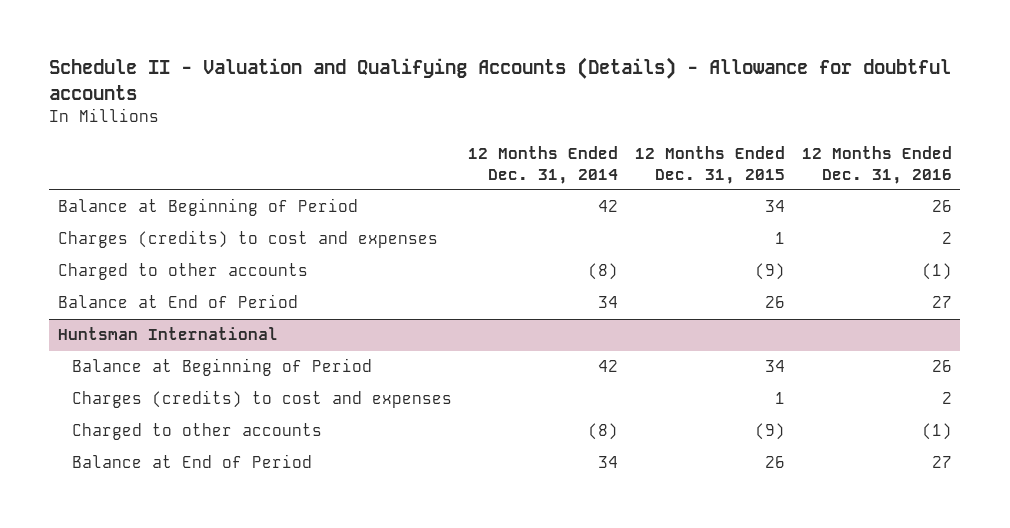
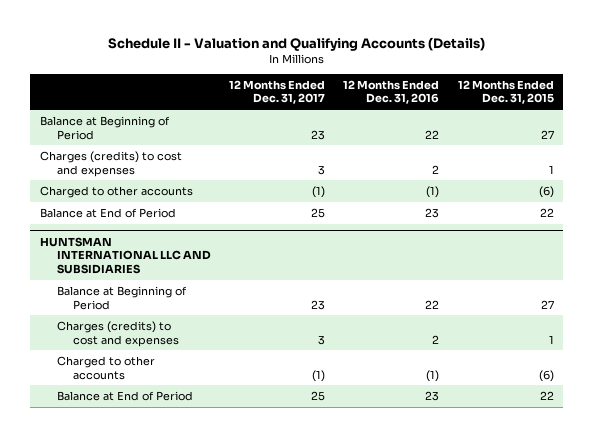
[49,57,952,100] Schedule II - Valuation and Qualifying Accounts (Details) - Allowance for doubtful accounts -> [107,36,485,51] Schedule II - Valuation and Qualifying Accounts (Details)
[468,146,619,184] 12 Months Ended Dec. 31, 2014 -> none
none -> [228,79,325,105] 12 Months Ended Dec. 31, 2017
[765,200,786,213] 34 -> [540,129,554,139] 27
[932,200,953,213] 26 -> [425,129,440,139] 22
[57,327,278,341] Huntsman International -> none
[755,263,786,281] (9) -> [538,186,554,199] (6)
[765,296,786,309] 26 -> [539,208,554,218] 22
[932,296,953,309] 27 -> [425,208,440,219] 23
none -> [39,236,211,274] HUNTSMAN INTERNATIONAL LLC AND SUBSIDIARIES
[765,360,786,373] 34 -> [540,299,554,309] 27
[932,360,953,373] 26 -> [425,299,440,309] 22
[755,423,786,441] (9) -> [538,369,554,382] (6)
[765,456,786,469] 26 -> [539,391,554,401] 22
[932,456,953,469] 27 -> [425,391,440,402] 23

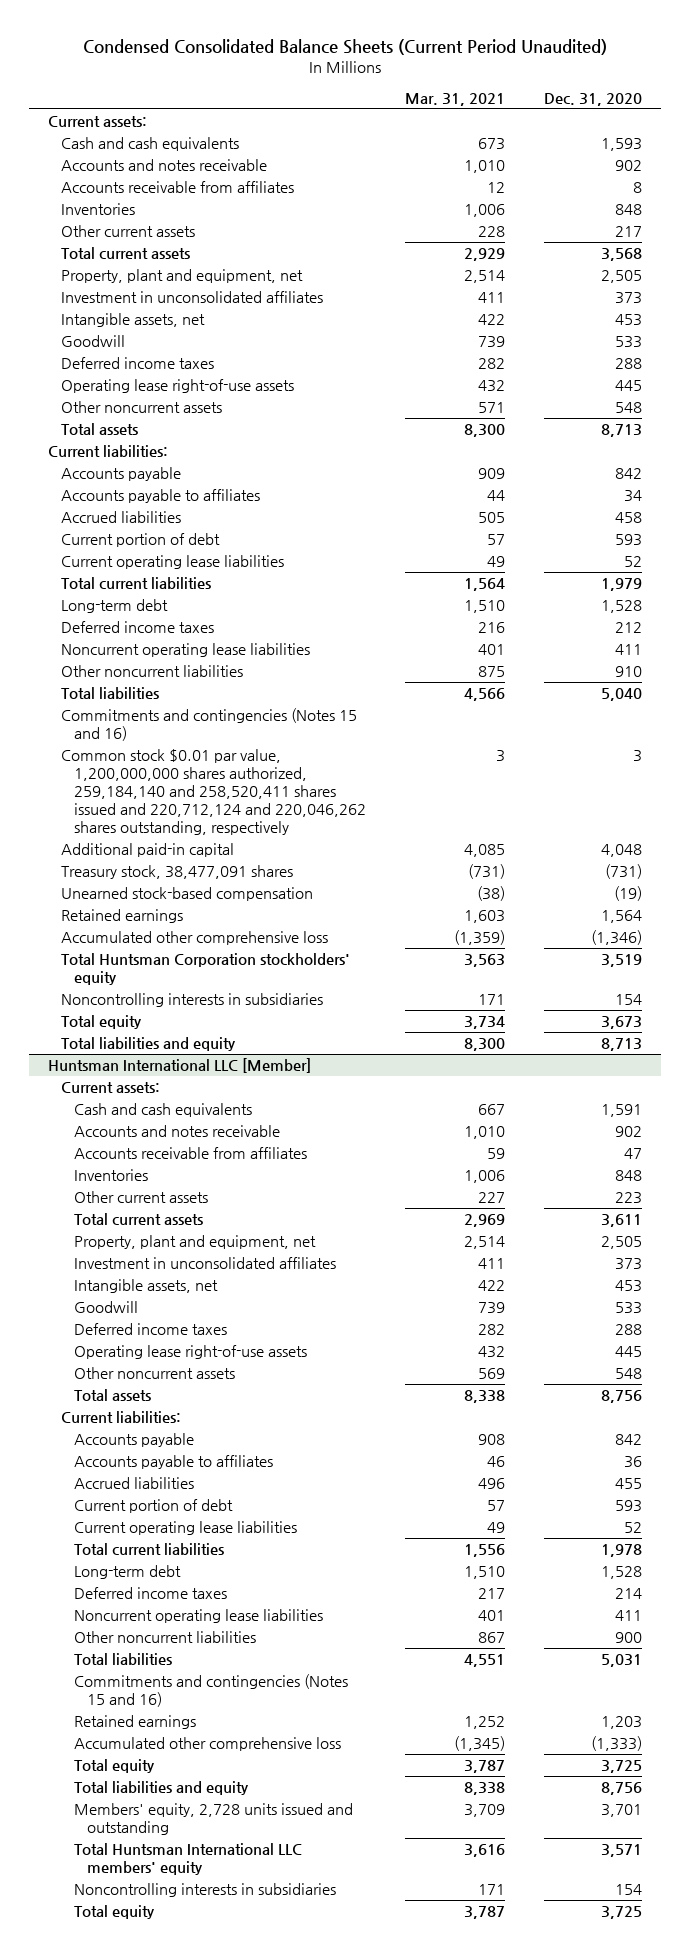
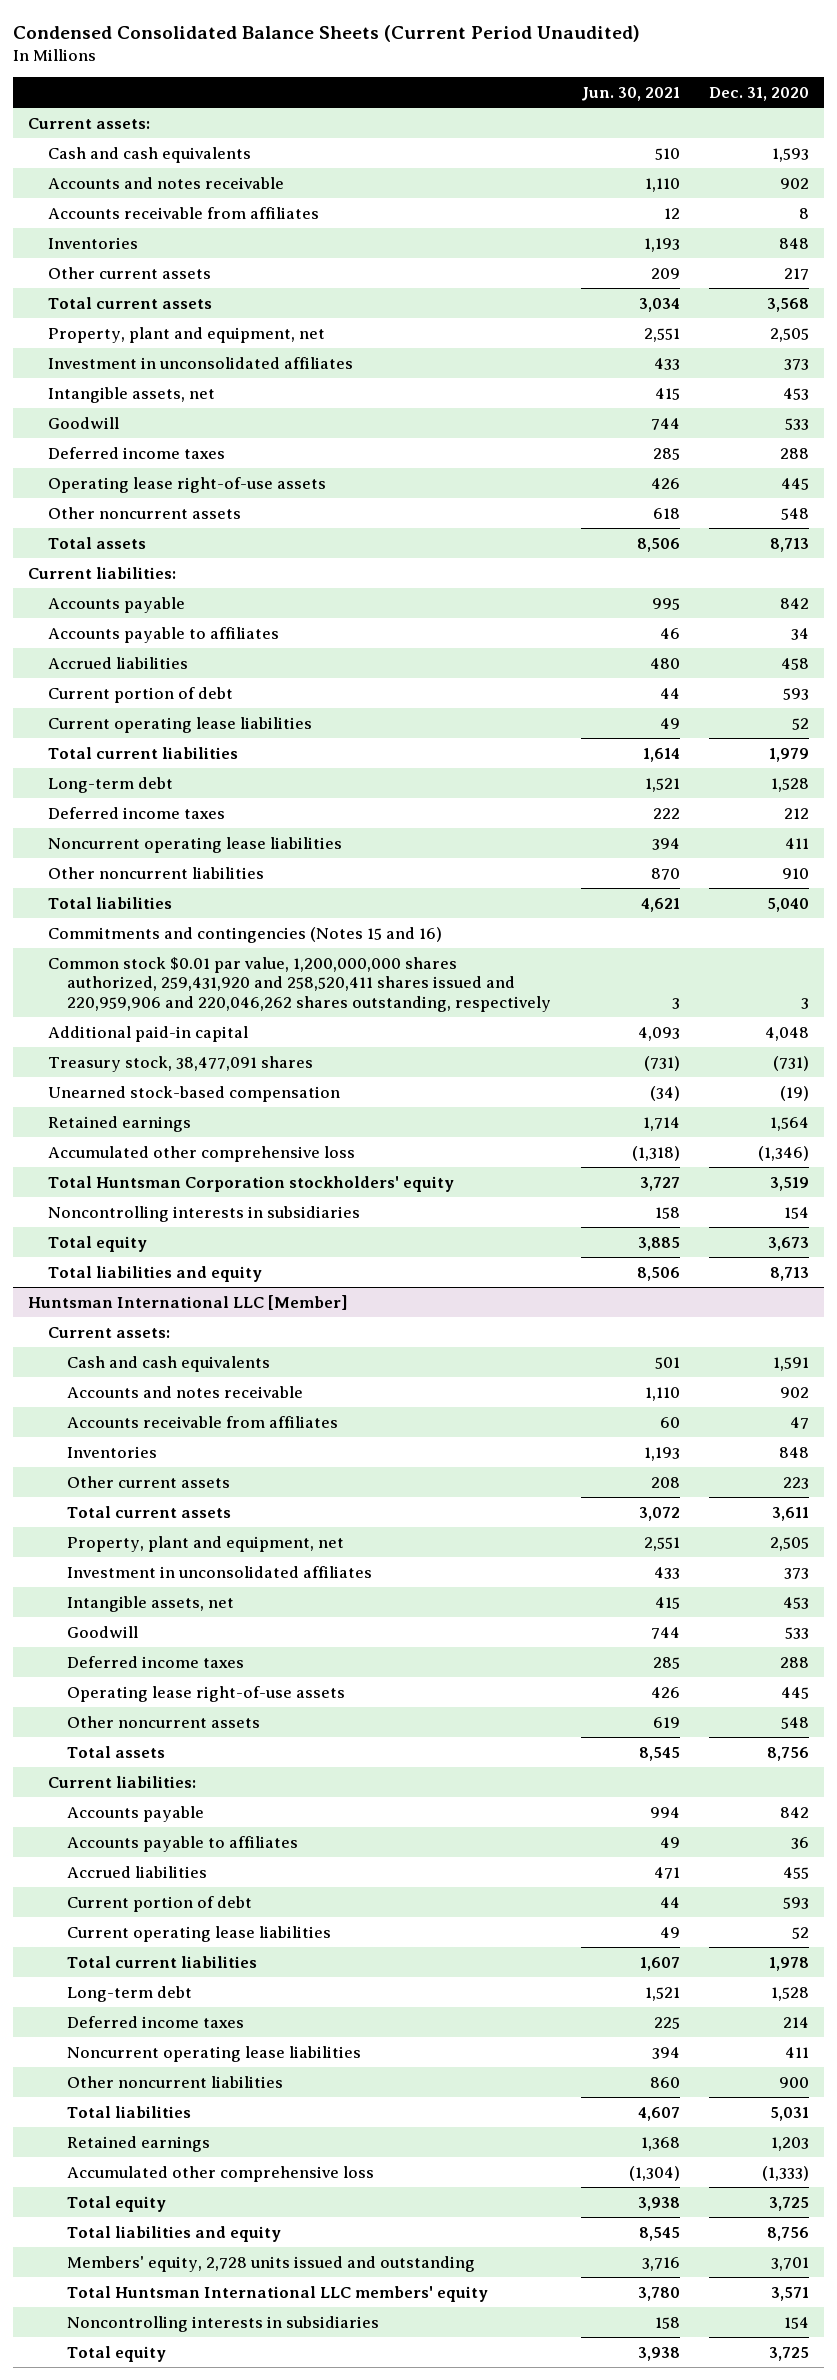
[404,92,505,106] Mar. 31, 2021 -> none
none -> [580,86,680,101] Jun. 30, 2021
[61,749,367,835] Common stock $0.01 par value, 1,200,000,000 shares authorized, 259,184,140 and 258,520,411 shares issued and 220,712,124 and 220,046,262 shares outstanding, respectively -> [47,956,552,1013] Common stock $0.01 par value, 1,200,000,000 shares authorized, 259,431,920 and 258,520,411 shares issued and 220,959,906 and 220,046,262 shares outstanding, respectively
[74,1674,349,1708] Commitments and contingencies (Notes 15 and 16) -> none

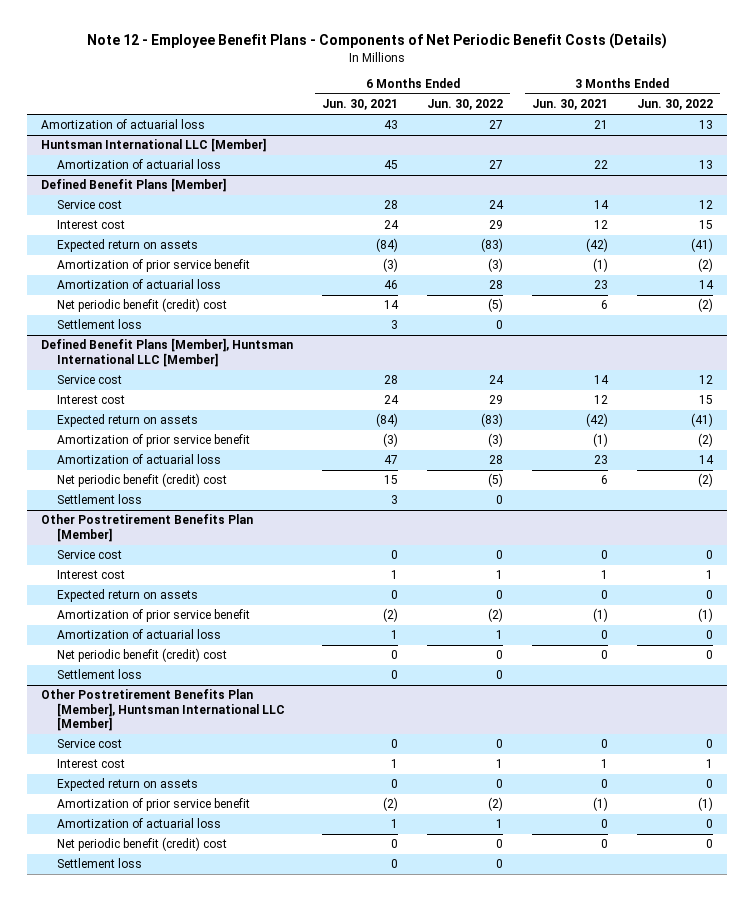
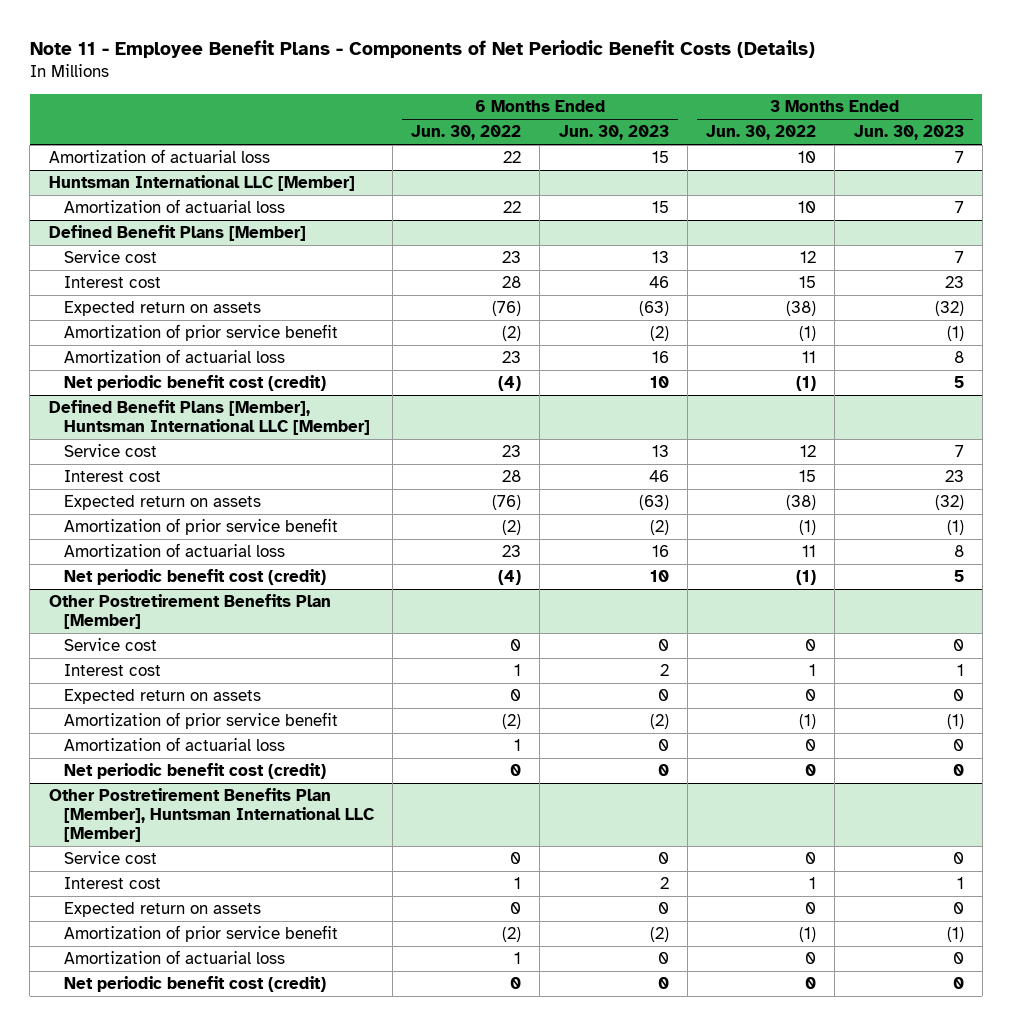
[86,33,667,50] Note 12 - Employee Benefit Plans - Components of Net Periodic Benefit Costs (Details) -> [29,40,815,59] Note 11 - Employee Benefit Plans - Components of Net Periodic Benefit Costs (Details)
[322,99,399,111] Jun. 30, 2021 -> none
[531,99,608,111] Jun. 30, 2021 -> none
none -> [558,125,669,141] Jun. 30, 2023
none -> [853,125,964,141] Jun. 30, 2023
[488,120,503,130] 27 -> [503,151,522,164] 22
[698,120,713,130] 13 -> [798,151,817,164] 10
[488,160,503,170] 27 -> [503,201,522,214] 22
[698,160,713,170] 13 -> [798,201,817,214] 10
[57,319,143,330] Settlement loss -> none
[488,200,504,210] 24 -> [502,251,522,264] 23
[488,220,503,230] 29 -> [502,276,522,289] 28
[480,238,503,253] (83) -> [492,301,522,317] (76)
[690,238,713,253] (41) -> [786,301,817,317] (38)
[487,258,503,273] (3) -> [502,326,522,342] (2)
[697,258,713,273] (2) -> [799,326,817,342] (1)
[488,280,503,290] 28 -> [502,351,522,364] 23
[698,280,714,290] 14 -> [802,351,817,364] 11
[57,298,228,313] Net periodic benefit (credit) cost -> [63,375,326,392] Net periodic benefit cost (credit)
[487,298,503,313] (5) -> [498,376,522,392] (4)
[697,298,713,313] (2) -> [796,376,817,392] (1)
[57,494,143,505] Settlement loss -> none
[488,375,504,385] 24 -> [502,445,522,458] 23
[488,395,503,405] 29 -> [502,470,522,483] 28
[480,413,503,428] (83) -> [492,495,522,511] (76)
[690,413,713,428] (41) -> [786,495,817,511] (38)
[487,433,503,448] (3) -> [502,520,522,536] (2)
[697,433,713,448] (2) -> [799,520,817,536] (1)
[488,455,503,465] 28 -> [502,545,522,558] 23
[698,455,714,465] 14 -> [802,545,817,558] 11
[57,473,228,488] Net periodic benefit (credit) cost -> [63,569,326,586] Net periodic benefit cost (credit)
[487,473,503,488] (5) -> [498,570,522,586] (4)
[697,473,713,488] (2) -> [796,570,817,586] (1)
[57,669,143,680] Settlement loss -> none
[57,648,228,663] Net periodic benefit (credit) cost -> [63,763,326,780] Net periodic benefit cost (credit)
[57,858,143,869] Settlement loss -> none
[57,837,228,852] Net periodic benefit (credit) cost -> [63,976,326,993] Net periodic benefit cost (credit)

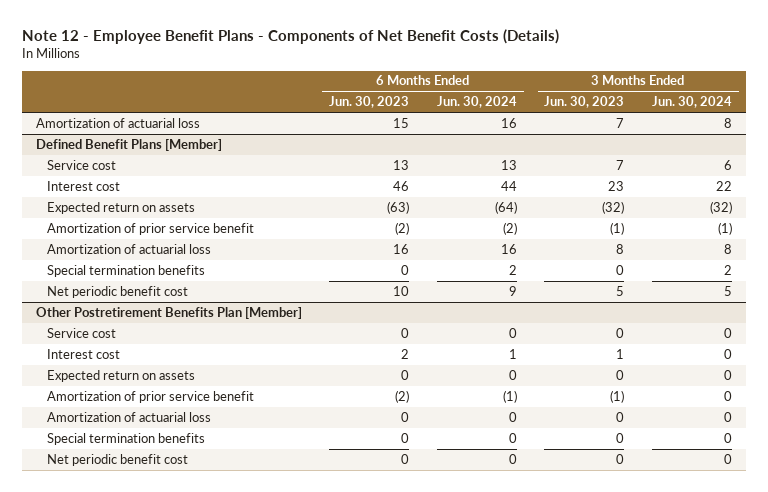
[29,40,815,59] Note 11 - Employee Benefit Plans - Components of Net Periodic Benefit Costs (Details) -> [21,29,559,45] Note 12 - Employee Benefit Plans - Components of Net Benefit Costs (Details)
[411,125,522,141] Jun. 30, 2022 -> none
[706,125,817,141] Jun. 30, 2022 -> none
none -> [436,96,517,109] Jun. 30, 2024
none -> [651,96,732,109] Jun. 30, 2024
[48,175,355,192] Huntsman International LLC [Member] -> none
[63,199,285,214] Amortization of actuarial loss -> none
[48,400,370,436] Defined Benefit Plans [Member], Huntsman International LLC [Member] -> none
[63,444,157,458] Service cost -> none
[63,470,161,483] Interest cost -> none
[63,495,261,511] Expected return on assets -> none
[63,518,338,536] Amortization of prior service benefit -> none
[63,543,285,558] Amortization of actuarial loss -> none
[63,569,326,586] Net periodic benefit cost (credit) -> none
none -> [47,264,206,277] Special termination benefits
[63,375,326,392] Net periodic benefit cost (credit) -> [47,285,189,298] Net periodic benefit cost
[48,788,375,843] Other Postretirement Benefits Plan [Member], Huntsman International LLC [Member] -> none
[63,851,157,865] Service cost -> none
[63,877,161,890] Interest cost -> none
[63,902,261,918] Expected return on assets -> none
[63,925,338,943] Amortization of prior service benefit -> none
[63,950,285,965] Amortization of actuarial loss -> none
[63,976,326,993] Net periodic benefit cost (credit) -> none
none -> [47,432,206,445] Special termination benefits
[63,763,326,780] Net periodic benefit cost (credit) -> [47,453,189,466] Net periodic benefit cost

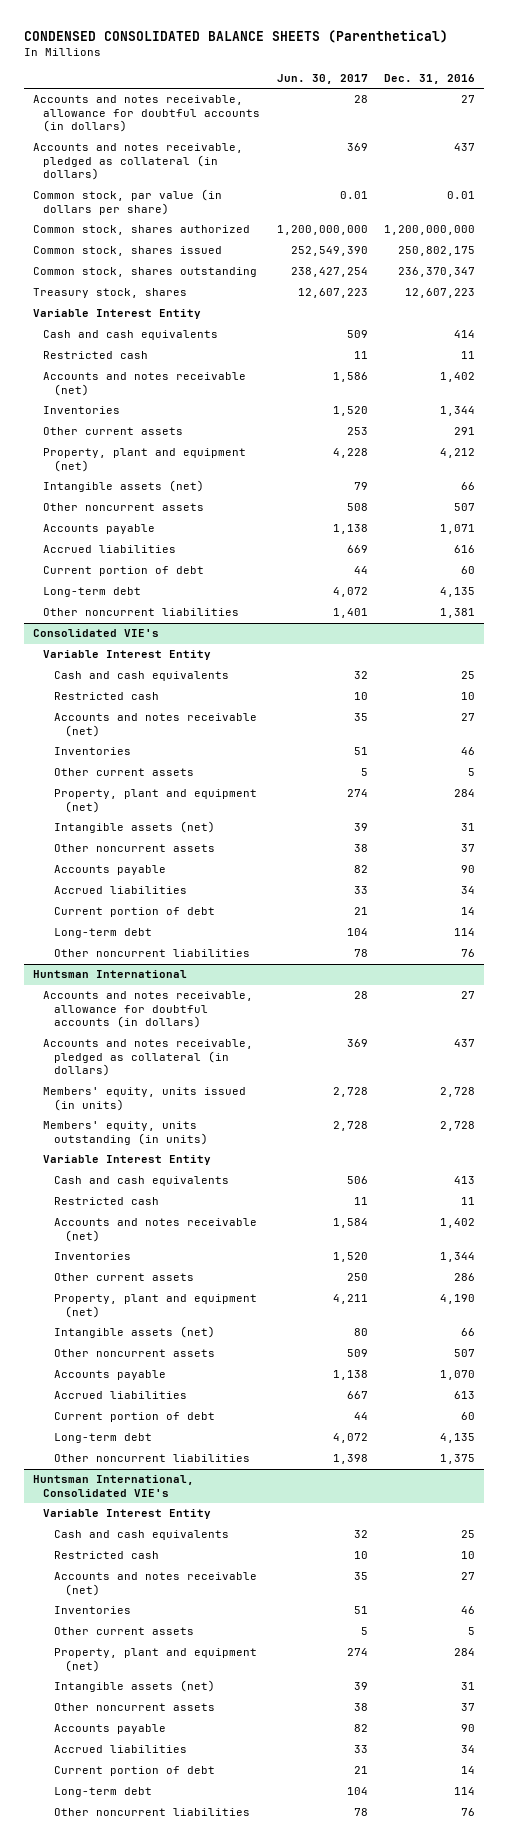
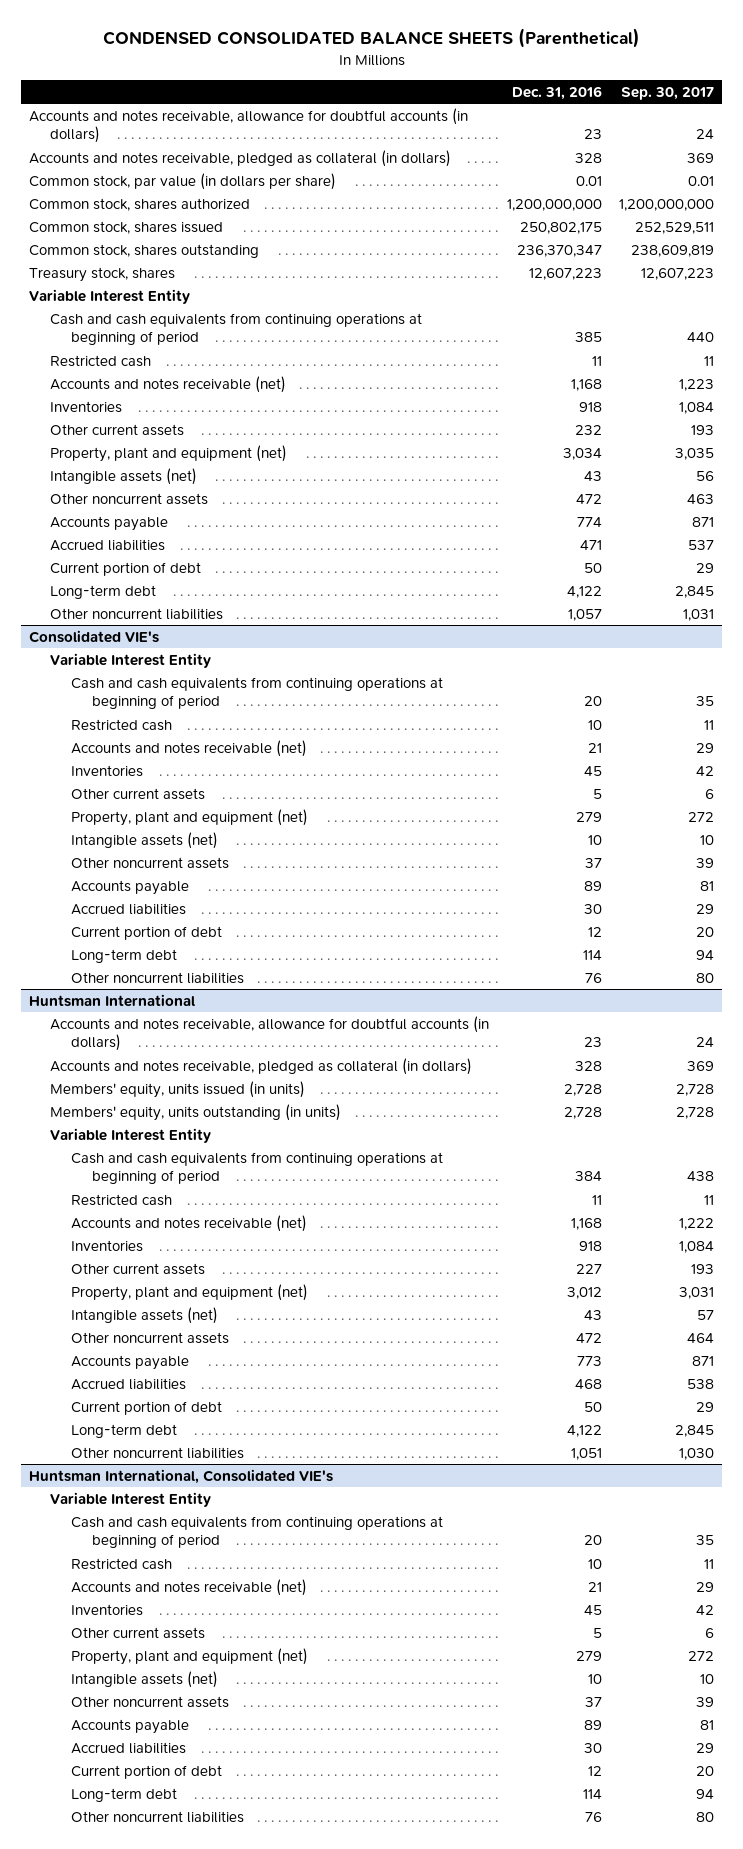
[276,73,368,84] Jun. 30, 2017 -> none
none -> [620,86,714,100] Sep. 30, 2017
[461,95,476,104] 27 -> [583,129,602,140] 23
[454,143,476,152] 437 -> [574,152,602,163] 328
[43,330,219,341] Cash and cash equivalents -> [50,312,423,346] Cash and cash equivalents from continuing operations at beginning of period
[454,330,476,339] 414 -> [574,332,602,343] 385
[440,372,476,383] 1,402 -> [570,378,602,391] 1,168
[440,406,476,417] 1,344 -> [578,401,602,412] 918
[454,427,476,436] 291 -> [574,424,602,435] 232
[440,448,476,459] 4,212 -> [562,447,602,460] 3,034
[461,482,476,491] 66 -> [583,470,602,481] 43
[454,503,476,512] 507 -> [575,493,602,504] 472
[440,524,476,535] 1,071 -> [576,516,602,527] 774
[454,545,476,554] 616 -> [579,539,602,550] 471
[461,566,476,575] 60 -> [583,562,602,573] 50
[440,587,476,598] 4,135 -> [566,585,602,598] 4,122
[440,608,476,619] 1,381 -> [567,608,602,621] 1,057
[53,671,229,682] Cash and cash equivalents -> [71,676,444,710] Cash and cash equivalents from continuing operations at beginning of period
[461,671,476,680] 25 -> [583,696,602,707] 20
[461,713,476,722] 27 -> [587,742,602,753] 21
[461,747,476,756] 46 -> [583,765,602,776] 45
[454,789,476,798] 284 -> [575,811,602,822] 279
[461,823,476,832] 31 -> [587,834,602,845] 10
[461,865,476,874] 90 -> [583,880,602,891] 89
[461,886,476,895] 34 -> [583,903,602,914] 30
[461,907,476,916] 14 -> [587,926,602,937] 12
[461,991,476,1000] 27 -> [583,1037,602,1048] 23
[454,1039,476,1048] 437 -> [574,1060,602,1071] 328
[53,1176,229,1187] Cash and cash equivalents -> [71,1151,444,1185] Cash and cash equivalents from continuing operations at beginning of period
[454,1176,476,1185] 413 -> [574,1171,602,1182] 384
[440,1218,476,1229] 1,402 -> [570,1217,602,1230] 1,168
[440,1252,476,1263] 1,344 -> [578,1240,602,1251] 918
[454,1273,476,1282] 286 -> [575,1263,602,1274] 227
[440,1294,476,1305] 4,190 -> [566,1286,602,1299] 3,012
[461,1328,476,1337] 66 -> [583,1309,602,1320] 43
[454,1349,476,1358] 507 -> [575,1332,602,1343] 472
[440,1370,476,1381] 1,070 -> [576,1355,602,1366] 773
[454,1391,476,1400] 613 -> [574,1378,602,1389] 468
[461,1412,476,1421] 60 -> [583,1401,602,1412] 50
[440,1433,476,1444] 4,135 -> [566,1424,602,1437] 4,122
[440,1454,476,1465] 1,375 -> [570,1447,602,1460] 1,051
[53,1530,229,1541] Cash and cash equivalents -> [71,1515,444,1549] Cash and cash equivalents from continuing operations at beginning of period
[461,1530,476,1539] 25 -> [583,1535,602,1546] 20
[461,1572,476,1581] 27 -> [587,1581,602,1592] 21
[461,1606,476,1615] 46 -> [583,1604,602,1615] 45
[454,1648,476,1657] 284 -> [575,1650,602,1661] 279
[461,1682,476,1691] 31 -> [587,1673,602,1684] 10
[461,1724,476,1733] 90 -> [583,1719,602,1730] 89
[461,1745,476,1754] 34 -> [583,1742,602,1753] 30
[461,1766,476,1775] 14 -> [587,1765,602,1776] 12

